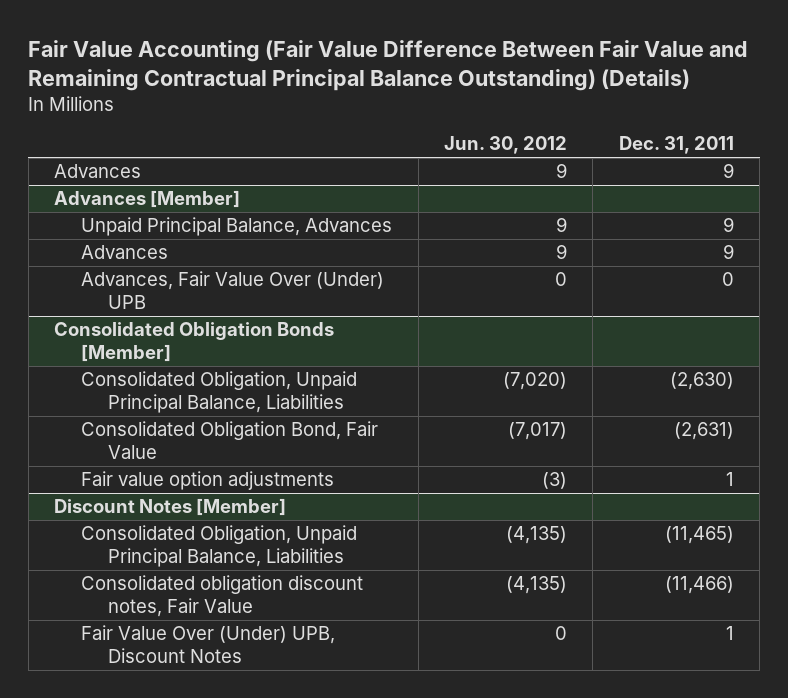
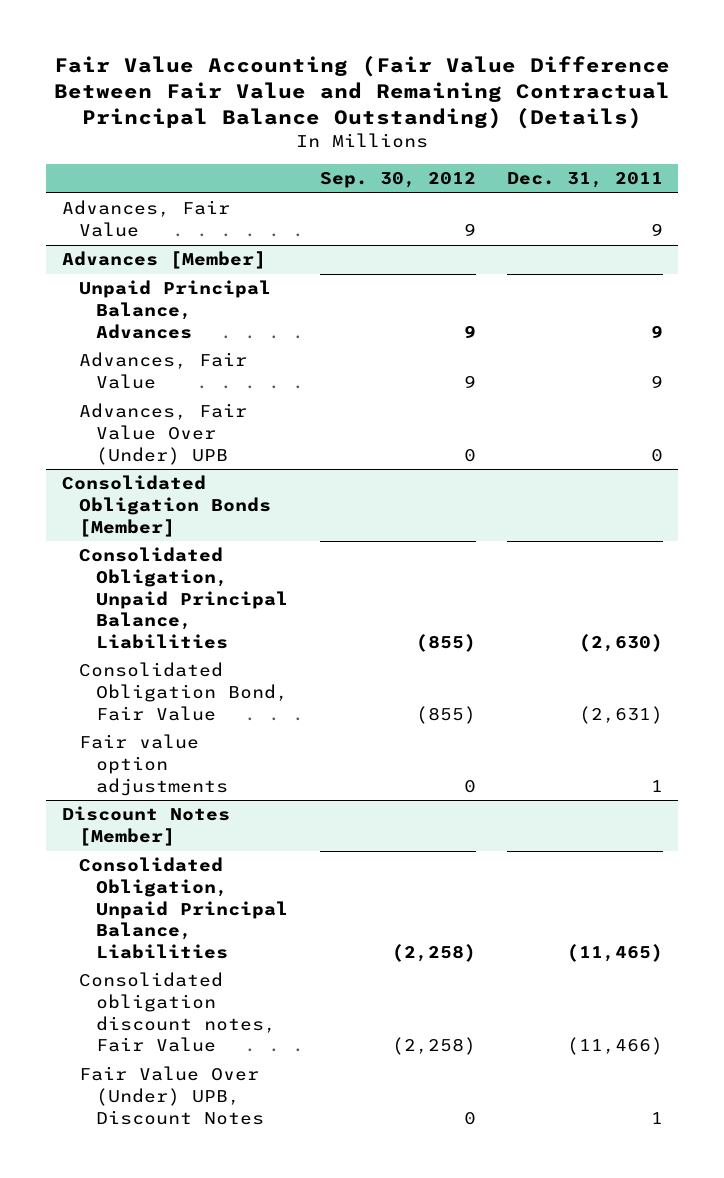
[443,136,567,155] Jun. 30, 2012 -> none
none -> [319,172,476,189] Sep. 30, 2012
[54,164,142,179] Advances -> [61,200,230,237] Advances, Fair Value
[81,245,169,260] Advances -> [79,352,248,389] Advances, Fair Value

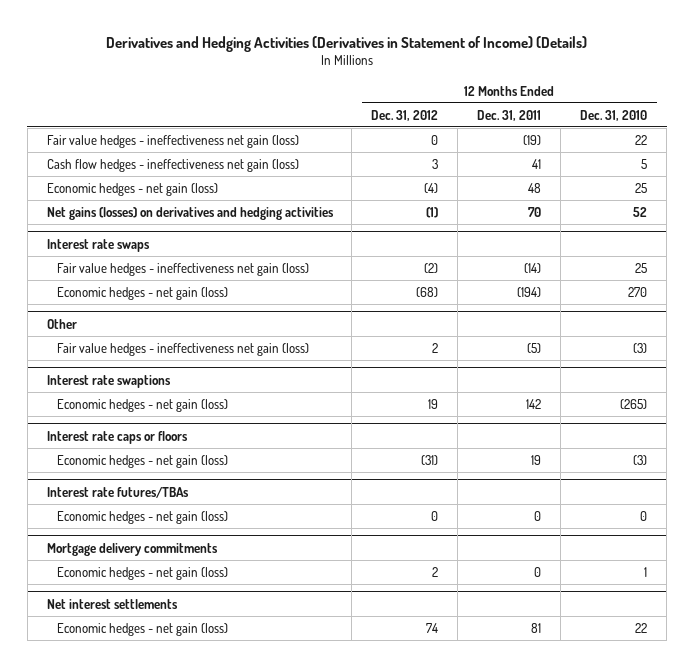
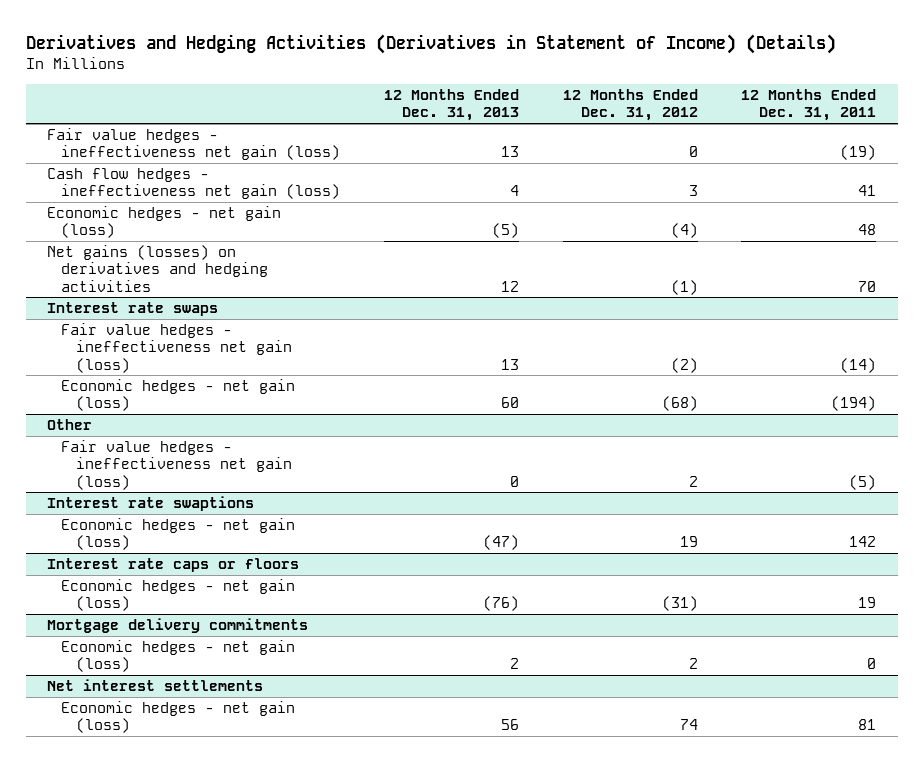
[580,109,648,121] Dec. 31, 2010 -> none
none -> [384,89,520,122] 12 Months Ended Dec. 31, 2013
[46,486,189,498] Interest rate futures/TBAs -> none
[56,510,228,524] Economic hedges - net gain (loss) -> none

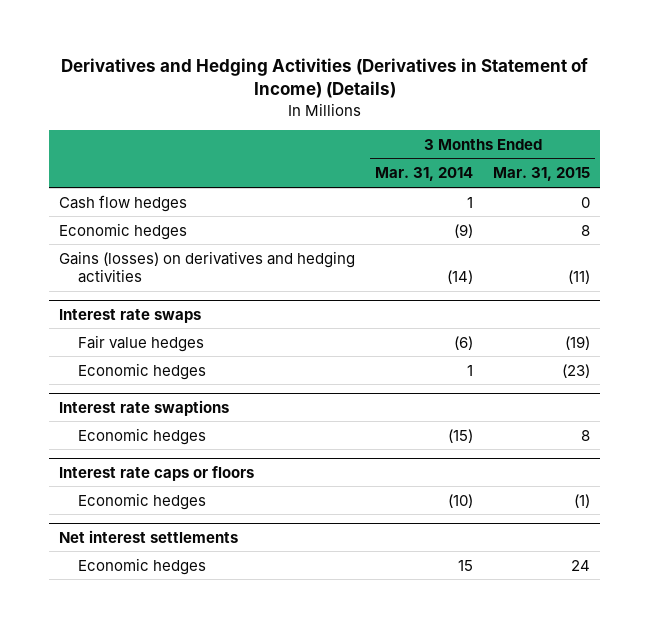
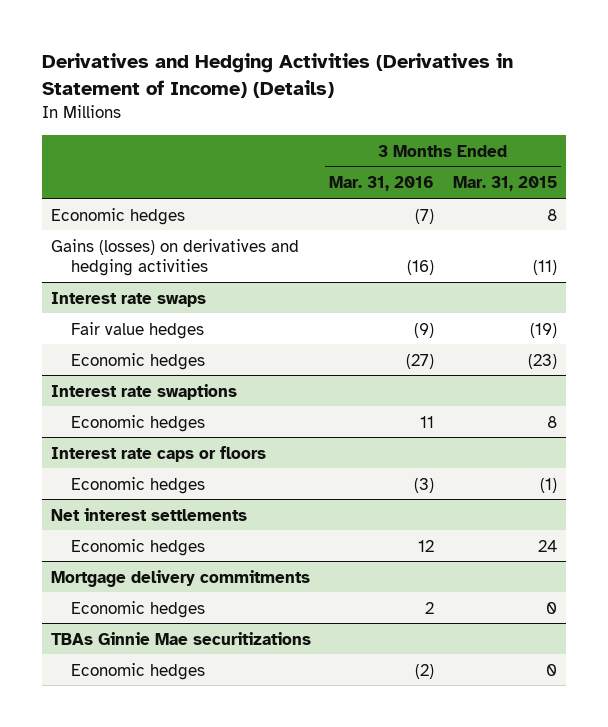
[375,167,474,182] Mar. 31, 2014 -> none
none -> [329,176,435,192] Mar. 31, 2016
[59,194,188,212] Cash flow hedges -> none
none -> [50,569,310,587] Mortgage delivery commitments
none -> [70,600,205,618] Economic hedges
none -> [50,631,311,645] TBAs Ginnie Mae securitizations
none -> [70,662,205,680] Economic hedges

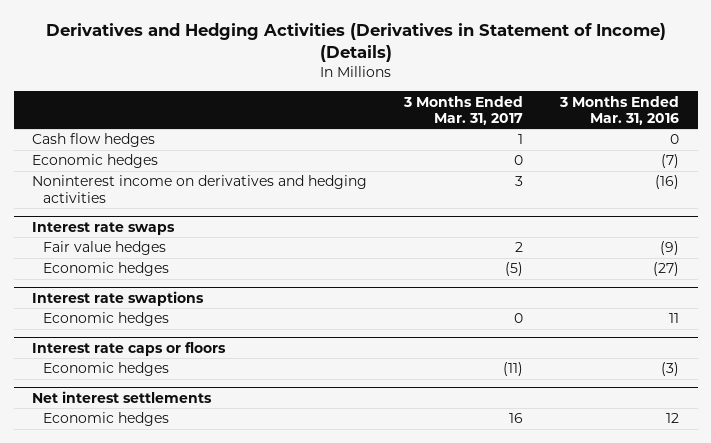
[452,176,557,192] Mar. 31, 2015 -> none
none -> [403,95,524,126] 3 Months Ended Mar. 31, 2017
none -> [32,133,156,148] Cash flow hedges
[50,238,299,276] Gains (losses) on derivatives and hedging activities -> [32,175,368,203] Noninterest income on derivatives and hedging activities
[50,569,310,587] Mortgage delivery commitments -> none
[70,600,205,618] Economic hedges -> none
[50,631,311,645] TBAs Ginnie Mae securitizations -> none
[70,662,205,680] Economic hedges -> none

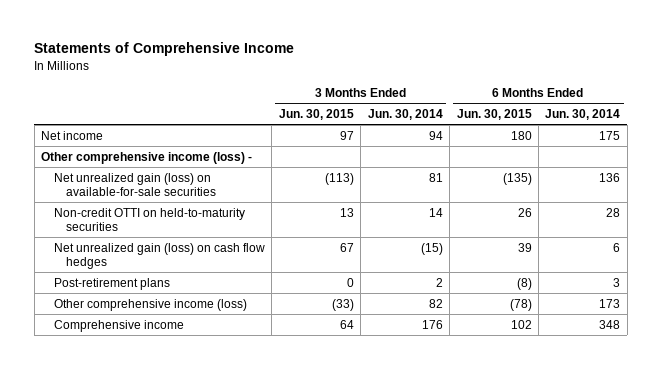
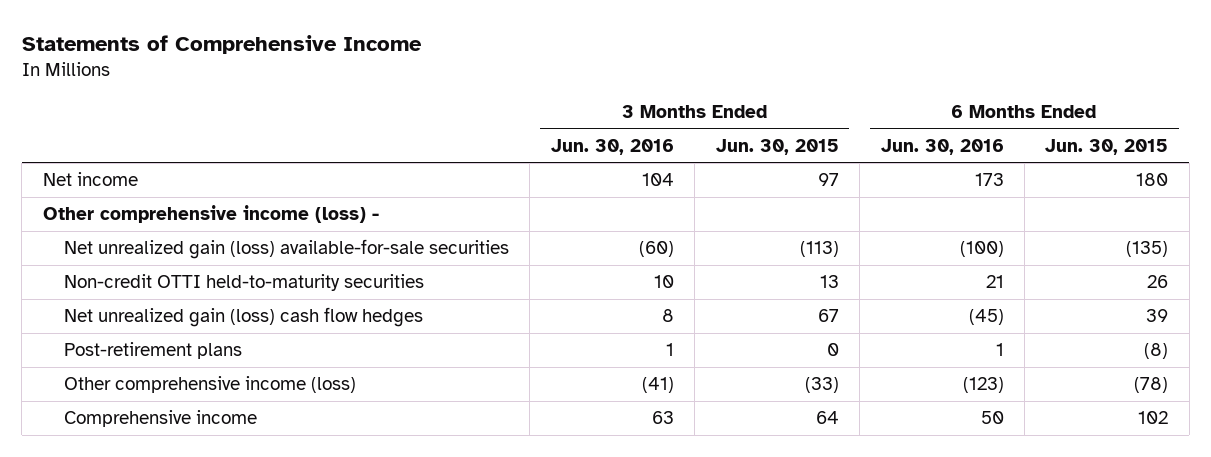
[367,108,443,120] Jun. 30, 2014 -> none
[545,108,621,120] Jun. 30, 2014 -> none
none -> [550,138,674,155] Jun. 30, 2016
none -> [880,138,1004,155] Jun. 30, 2016
[53,172,217,196] Net unrealized gain (loss) on available-for-sale securities -> [64,239,510,260] Net unrealized gain (loss) available-for-sale securities
[53,207,245,231] Non-credit OTTI on held-to-maturity securities -> [64,274,425,292] Non-credit OTTI held-to-maturity securities
[53,242,265,269] Net unrealized gain (loss) on cash flow hedges -> [64,307,424,328] Net unrealized gain (loss) cash flow hedges

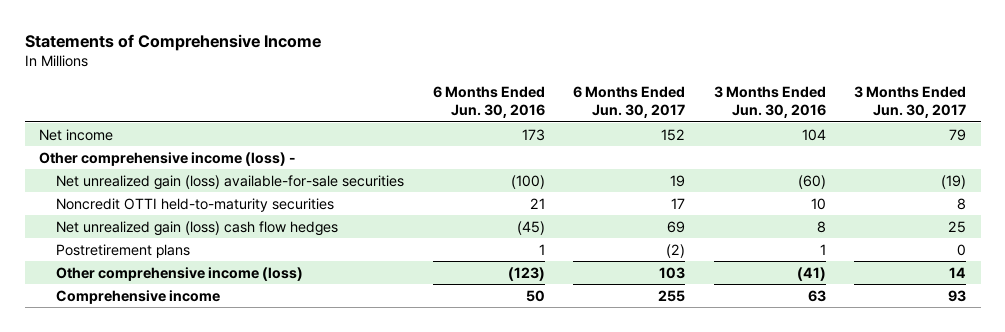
[715,138,839,155] Jun. 30, 2015 -> none
[1045,138,1169,155] Jun. 30, 2015 -> none
none -> [573,86,686,119] 6 Months Ended Jun. 30, 2017
none -> [854,86,967,119] 3 Months Ended Jun. 30, 2017
[64,274,425,292] Non-credit OTTI held-to-maturity securities -> [56,197,335,212] Noncredit OTTI held-to-maturity securities
[64,342,243,360] Post-retirement plans -> [56,243,191,258] Postretirement plans

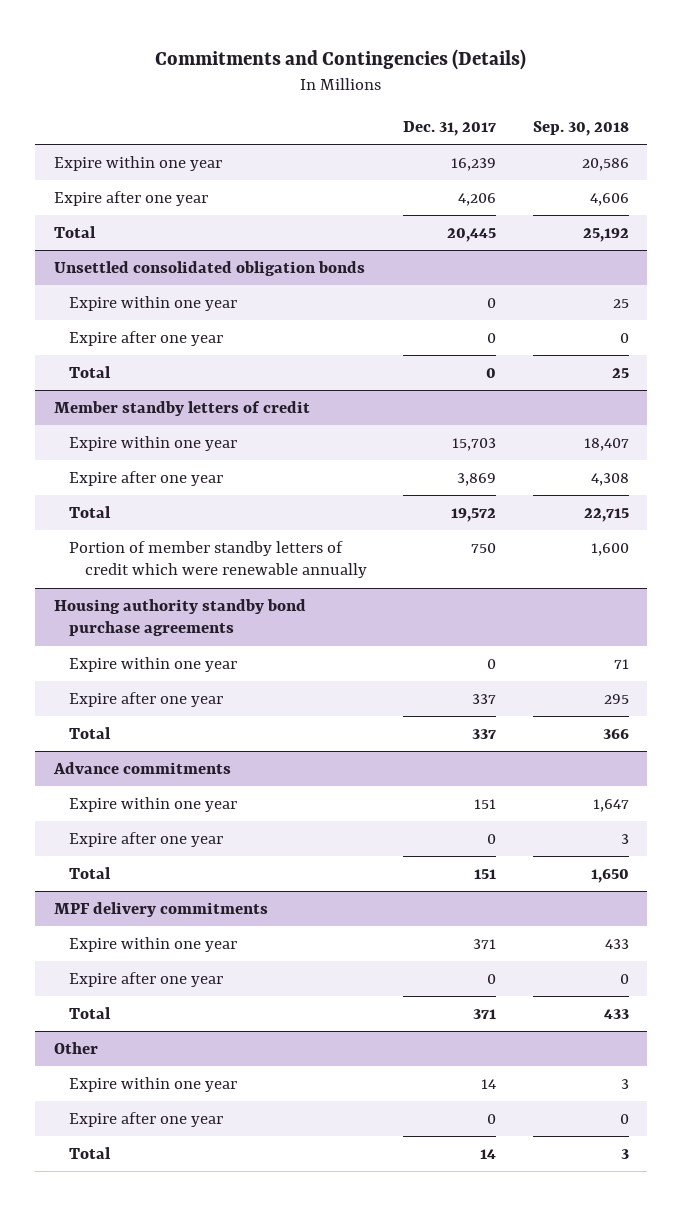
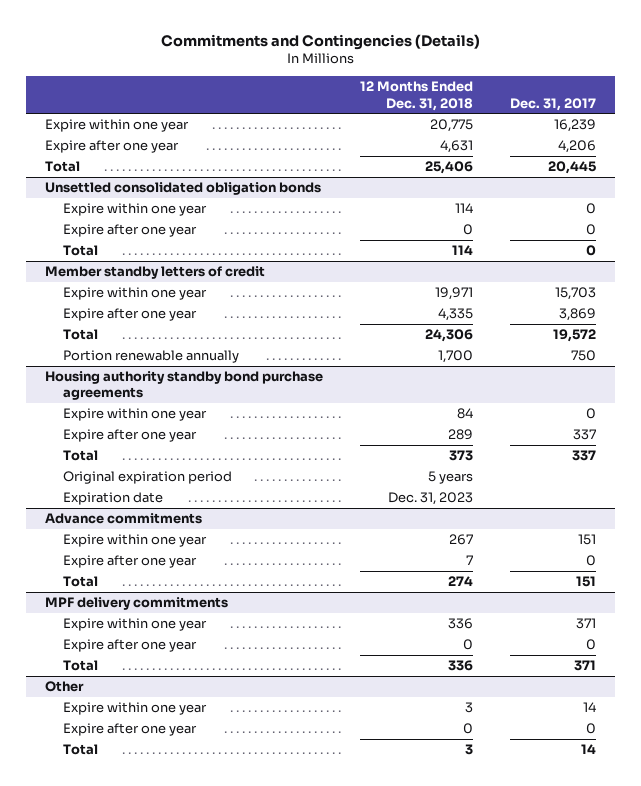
[532,121,629,137] Sep. 30, 2018 -> none
none -> [360,81,474,111] 12 Months Ended Dec. 31, 2018
[69,541,367,579] Portion of member standby letters of credit which were renewable annually -> [63,350,240,364] Portion renewable annually
none -> [63,471,233,485] Original expiration period
none -> [63,492,164,506] Expiration date

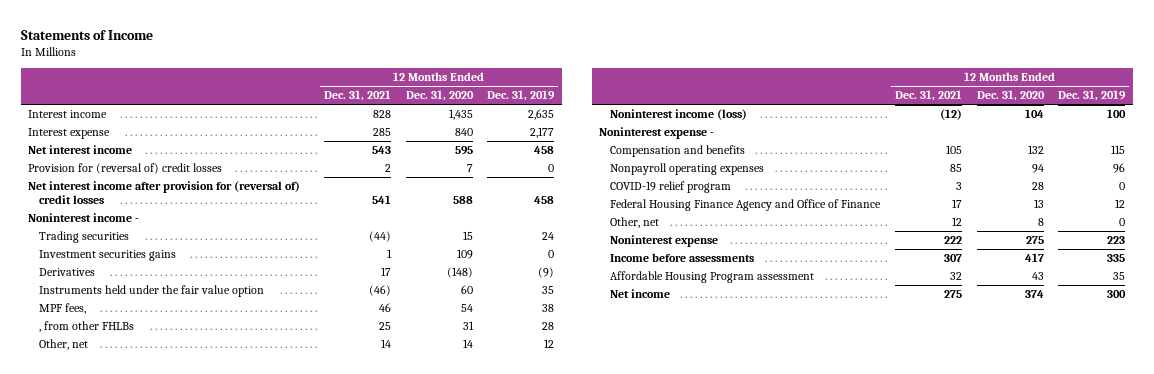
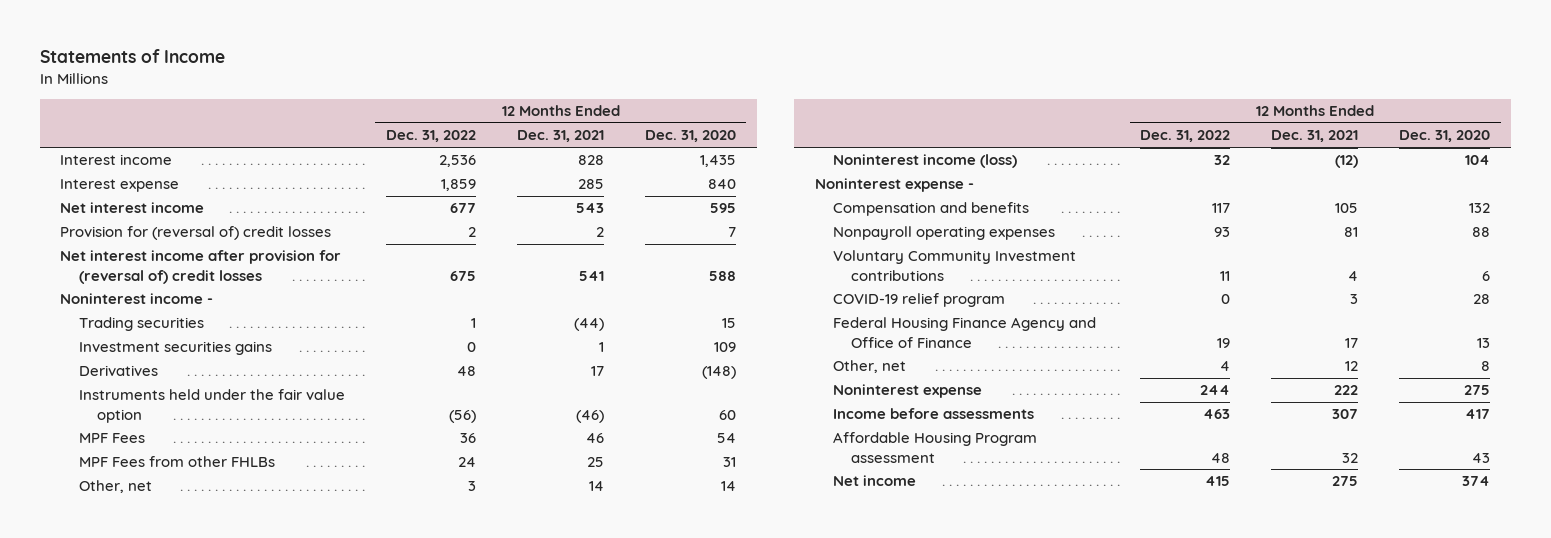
[487,90,556,102] Dec. 31, 2019 -> none
none -> [385,130,476,143] Dec. 31, 2022
[39,303,87,315] MPF fees, -> [78,433,145,444] MPF Fees
[39,321,135,333] , from other FHLBs -> [78,456,275,468] MPF Fees from other FHLBs
[949,164,962,173] 85 -> [1344,227,1359,238] 81
[1031,164,1044,174] 94 -> [1472,227,1491,238] 88
none -> [833,250,1077,281] Voluntary Community Investment contributions

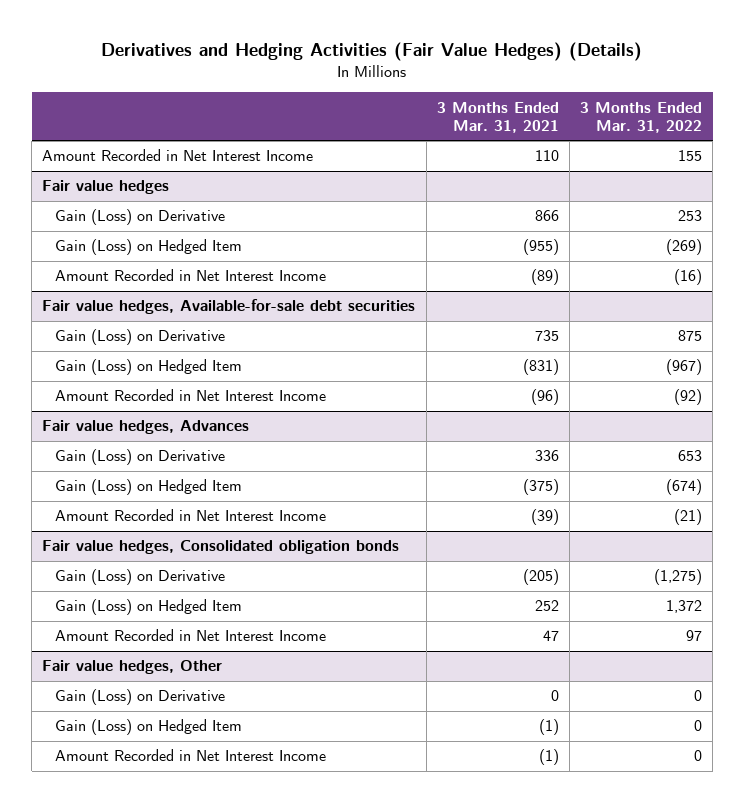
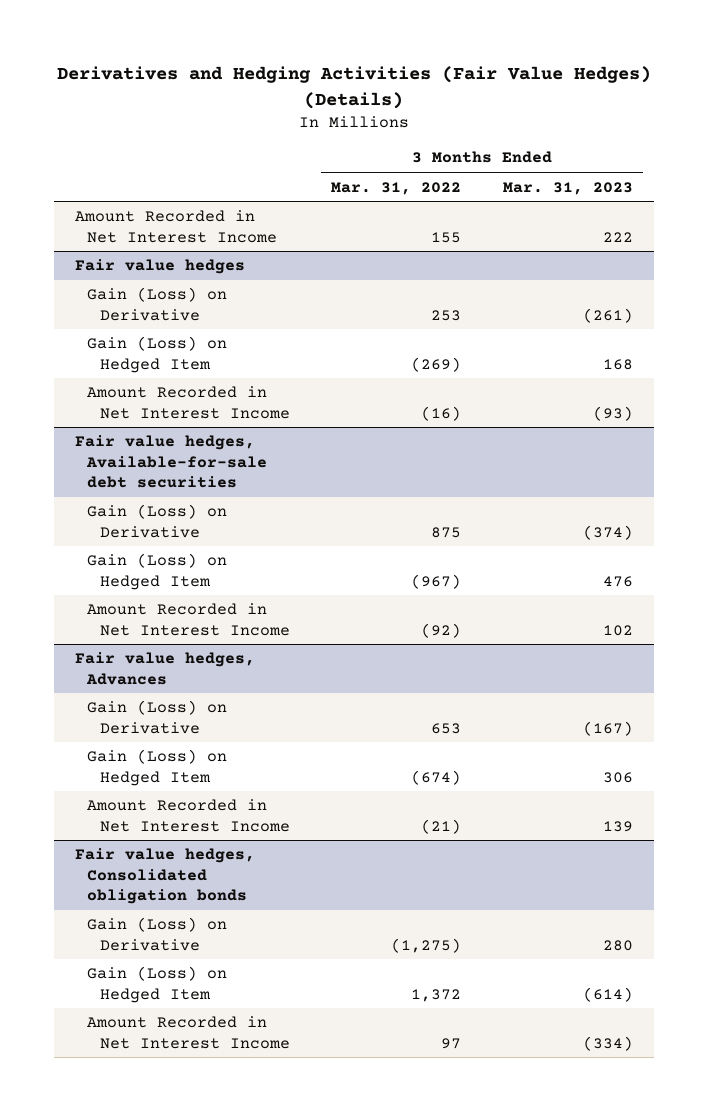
[436,101,559,133] 3 Months Ended Mar. 31, 2021 -> none
none -> [502,181,633,195] Mar. 31, 2023
[42,660,223,675] Fair value hedges, Other -> none
[54,689,225,706] Gain (Loss) on Derivative -> none
[54,719,242,736] Gain (Loss) on Hedged Item -> none
[54,749,326,762] Amount Recorded in Net Interest Income -> none

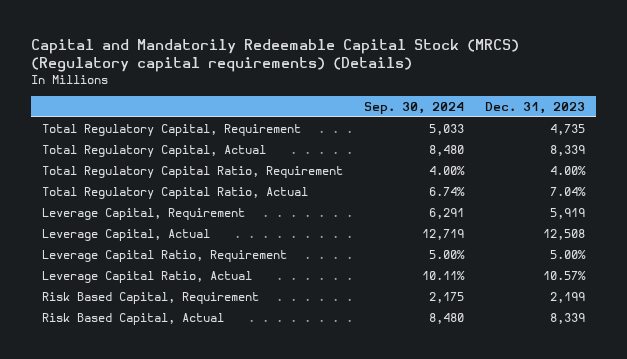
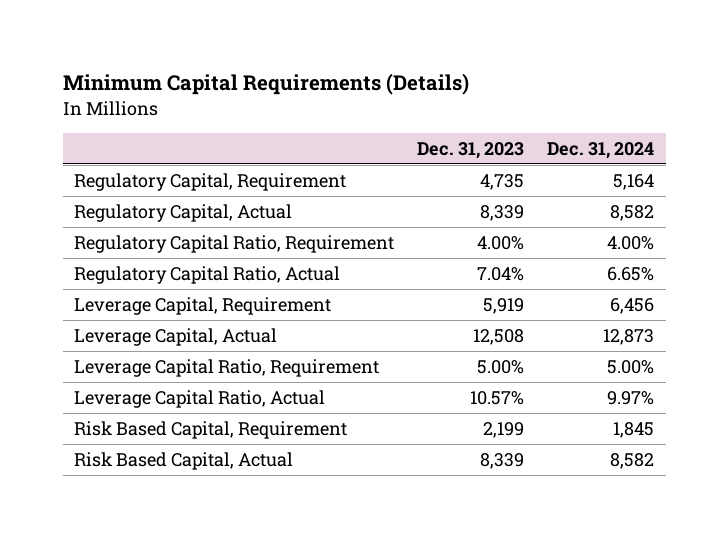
[31,38,520,73] Capital and Mandatorily Redeemable Capital Stock (MRCS) (Regulatory capital requirements) (Details) -> [62,73,469,96] Minimum Capital Requirements (Details)
[363,101,464,114] Sep. 30, 2024 -> none
none -> [547,141,655,159] Dec. 31, 2024
[41,123,301,136] Total Regulatory Capital, Requirement -> [74,172,347,191] Regulatory Capital, Requirement
[41,144,266,157] Total Regulatory Capital, Actual -> [74,203,293,222] Regulatory Capital, Actual
[41,165,343,178] Total Regulatory Capital Ratio, Requirement -> [74,234,395,253] Regulatory Capital Ratio, Requirement
[41,186,308,199] Total Regulatory Capital Ratio, Actual -> [74,265,341,284] Regulatory Capital Ratio, Actual

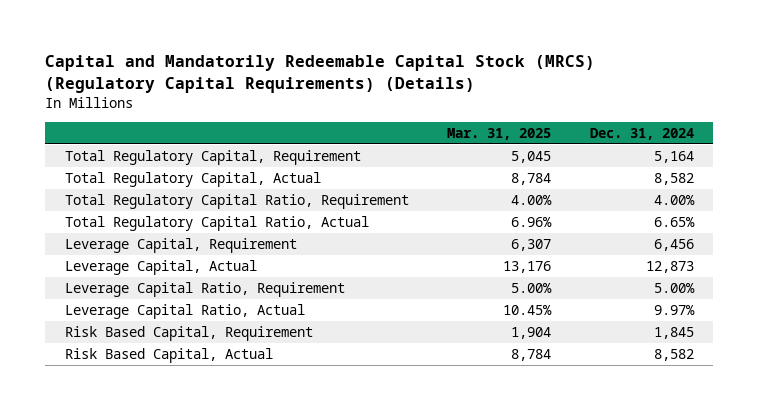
[62,73,469,96] Minimum Capital Requirements (Details) -> [45,55,596,93] Capital and Mandatorily Redeemable Capital Stock (MRCS) (Regulatory Capital Requirements) (Details)
[417,141,525,159] Dec. 31, 2023 -> none
none -> [447,127,552,140] Mar. 31, 2025
[74,172,347,191] Regulatory Capital, Requirement -> [64,149,361,165] Total Regulatory Capital, Requirement
[74,203,293,222] Regulatory Capital, Actual -> [64,171,321,187] Total Regulatory Capital, Actual
[74,234,395,253] Regulatory Capital Ratio, Requirement -> [64,193,409,209] Total Regulatory Capital Ratio, Requirement
[74,265,341,284] Regulatory Capital Ratio, Actual -> [64,215,369,231] Total Regulatory Capital Ratio, Actual

